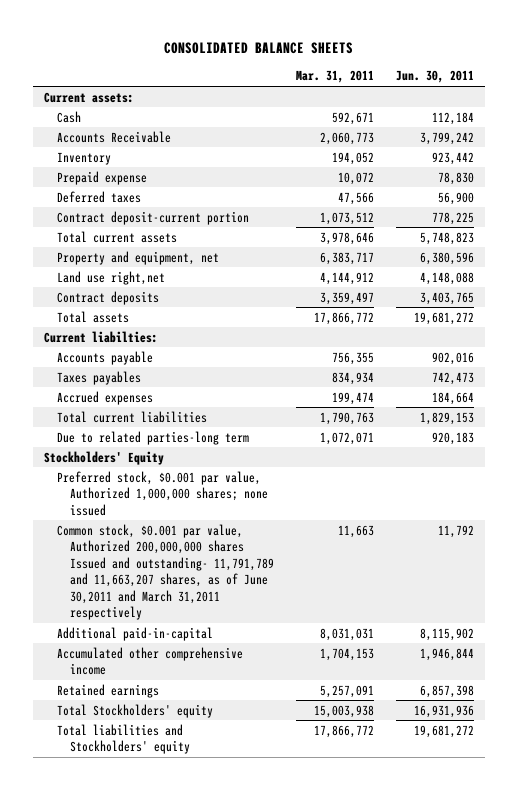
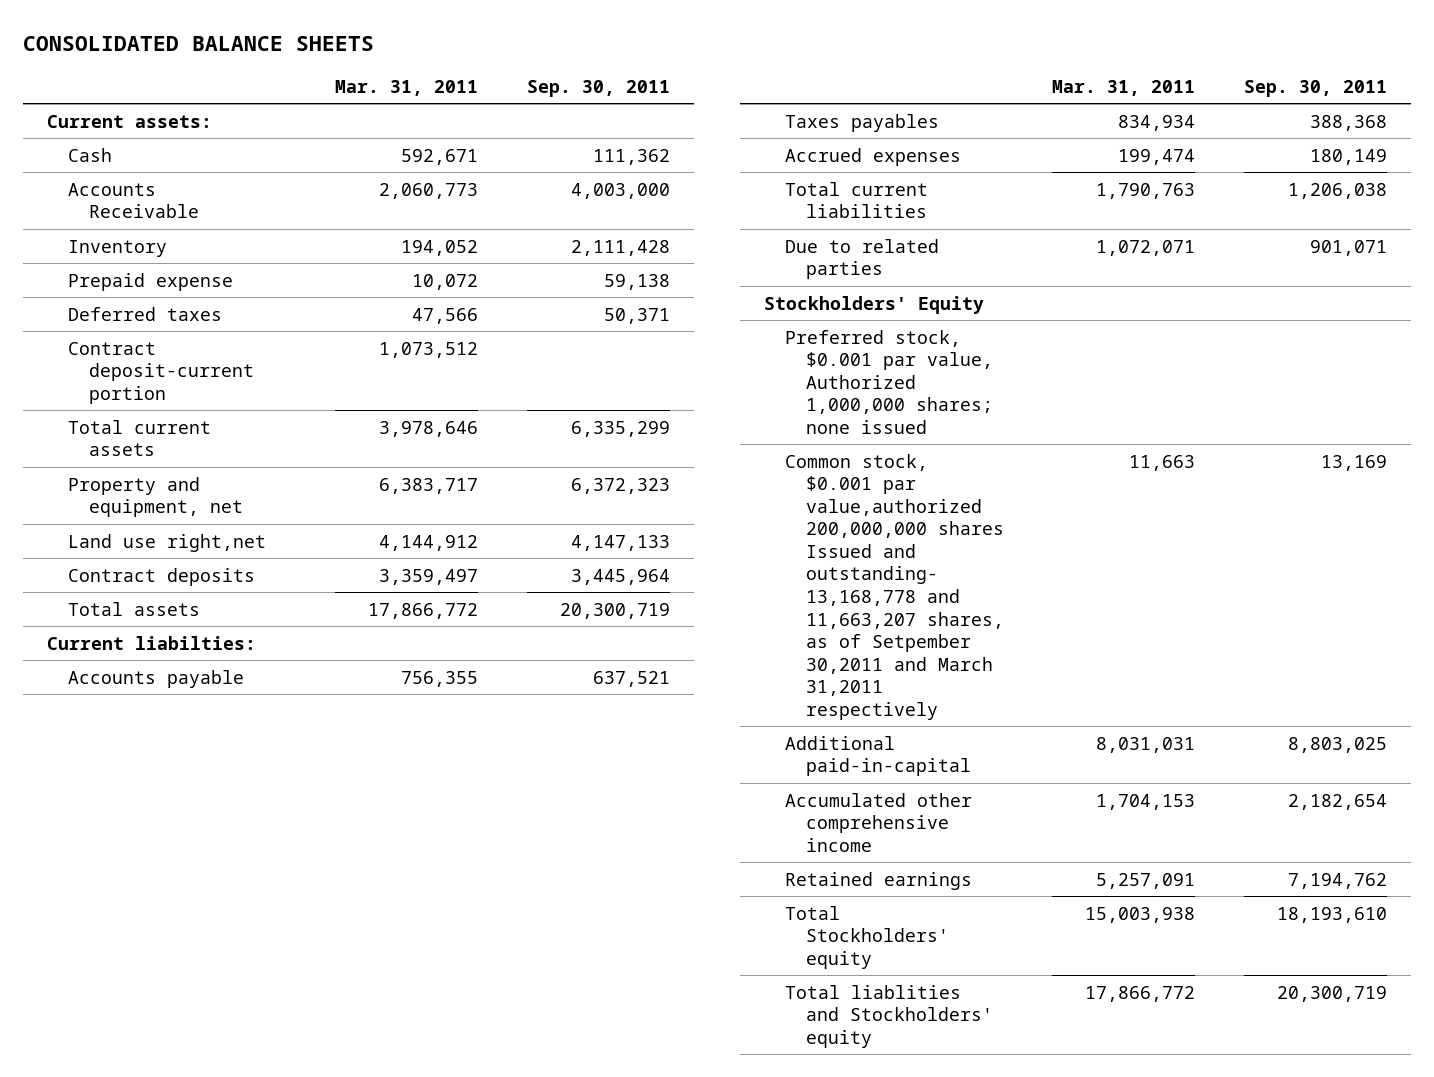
[395,70,474,84] Jun. 30, 2011 -> none
none -> [526,79,670,97] Sep. 30, 2011
[56,430,249,445] Due to related parties-long term -> [784,238,939,280] Due to related parties
[56,523,275,621] Common stock, $0.001 par value, Authorized 200,000,000 shares Issued and outstanding- 11,791,789 and 11,663,207 shares, as of June 30,2011 and March 31,2011 respectively -> [784,453,1004,720] Common stock, $0.001 par value,authorized 200,000,000 shares Issued and outstanding- 13,168,778 and 11,663,207 shares, as of Setpember 30,2011 and March 31,2011 respectively
[56,723,191,755] Total liabilities and Stockholders' equity -> [784,984,993,1048] Total liablities and Stockholders' equity

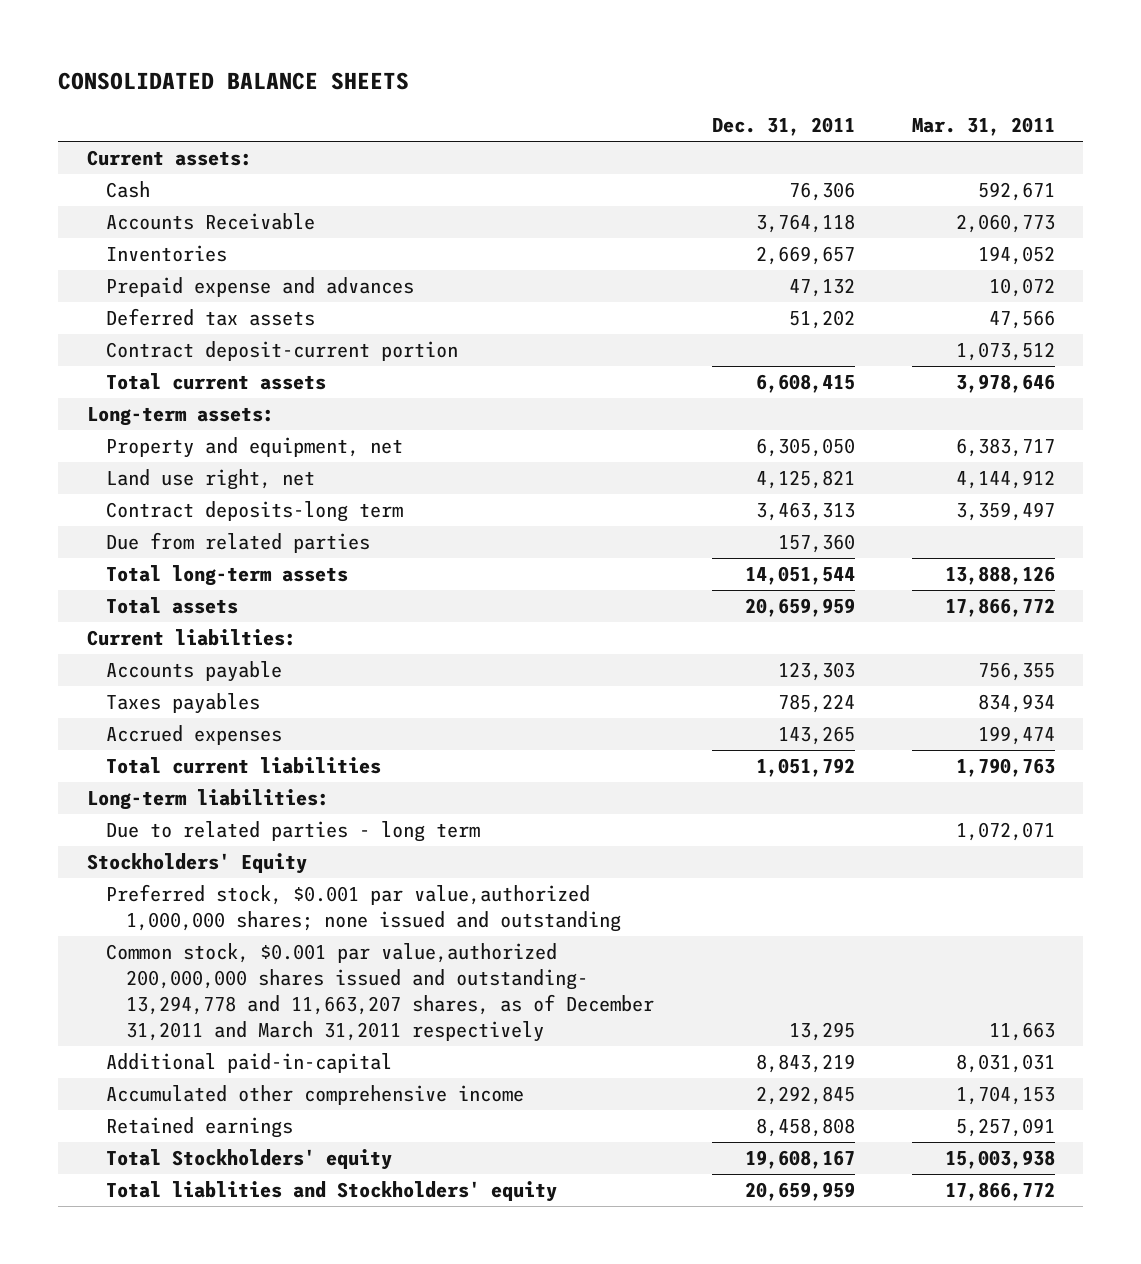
[526,79,670,97] Sep. 30, 2011 -> none
none -> [711,117,855,137] Dec. 31, 2011
[67,239,167,257] Inventory -> [106,245,228,263] Inventories
[67,272,233,291] Prepaid expense -> [106,277,415,298] Prepaid expense and advances
[67,306,222,321] Deferred taxes -> [106,308,316,327] Deferred tax assets
none -> [86,407,274,427] Long-term assets:
[67,533,266,552] Land use right,net -> [106,469,316,491] Land use right, net
[67,567,255,586] Contract deposits -> [106,501,404,523] Contract deposits-long term
none -> [106,532,371,554] Due from related parties
none -> [106,565,349,587] Total long-term assets
none -> [86,789,329,811] Long-term liabilities:
[784,238,939,280] Due to related parties -> [106,821,481,843] Due to related parties - long term
[784,329,993,434] Preferred stock, $0.001 par value, Authorized 1,000,000 shares; none issued -> [106,884,622,933] Preferred stock, $0.001 par value,authorized 1,000,000 shares; none issued and outstanding
[784,453,1004,720] Common stock, $0.001 par value,authorized 200,000,000 shares Issued and outstanding- 13,168,778 and 11,663,207 shares, as of Setpember 30,2011 and March 31,2011 respectively -> [106,943,655,1043] Common stock, $0.001 par value,authorized 200,000,000 shares issued and outstanding- 13,294,778 and 11,663,207 shares, as of December 31,2011 and March 31,2011 respectively

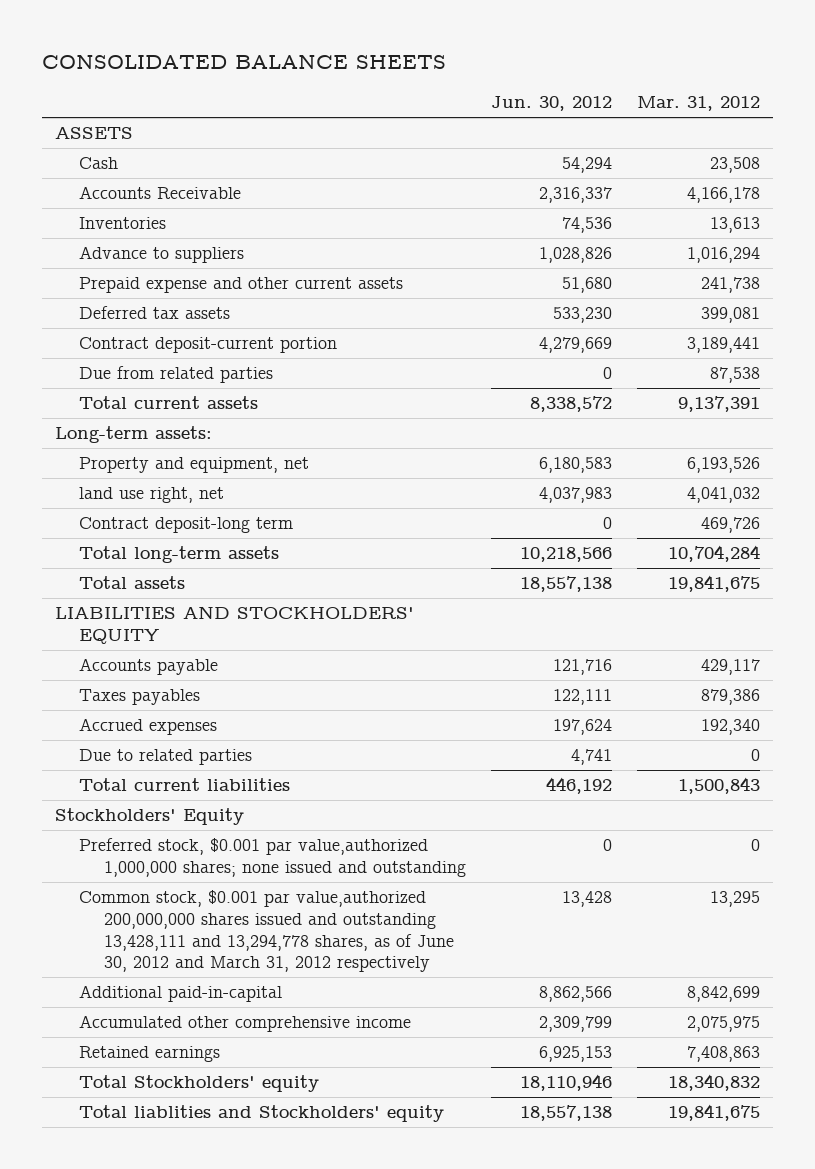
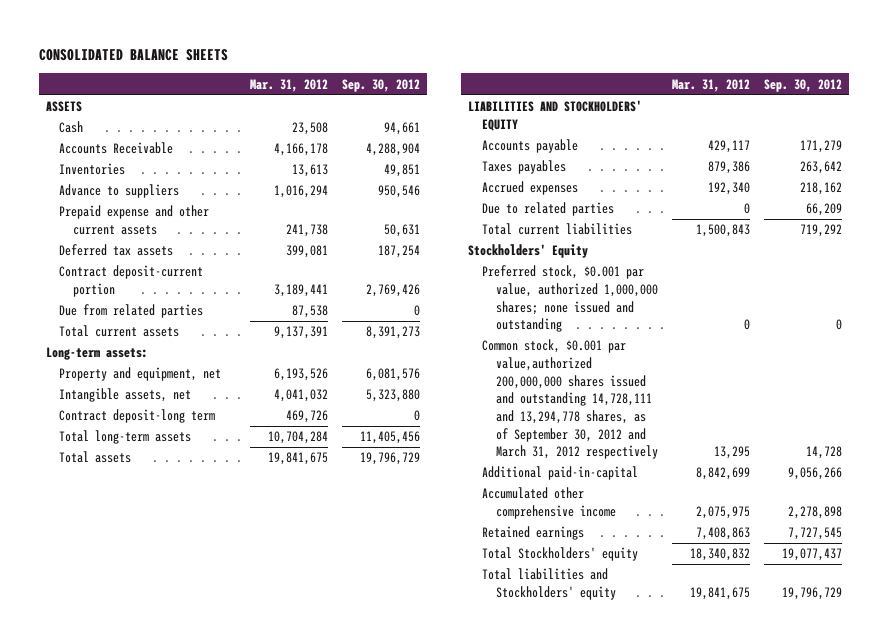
[491,96,613,112] Jun. 30, 2012 -> none
none -> [341,78,420,92] Sep. 30, 2012
[79,487,225,504] land use right, net -> [59,388,192,403] Intangible assets, net
[79,838,466,877] Preferred stock, $0.001 par value,authorized 1,000,000 shares; none issued and outstanding -> [481,265,658,333] Preferred stock, $0.001 par value, authorized 1,000,000 shares; none issued and outstanding
[79,890,454,973] Common stock, $0.001 par value,authorized 200,000,000 shares issued and outstanding 13,428,111 and 13,294,778 shares, as of June 30, 2012 and March 31, 2012 respectively -> [481,339,658,460] Common stock, $0.001 par value,authorized 200,000,000 shares issued and outstanding 14,728,111 and 13,294,778 shares, as of September 30, 2012 and March 31, 2012 respectively
[79,1105,445,1123] Total liablities and Stockholders' equity -> [481,568,616,601] Total liabilities and Stockholders' equity

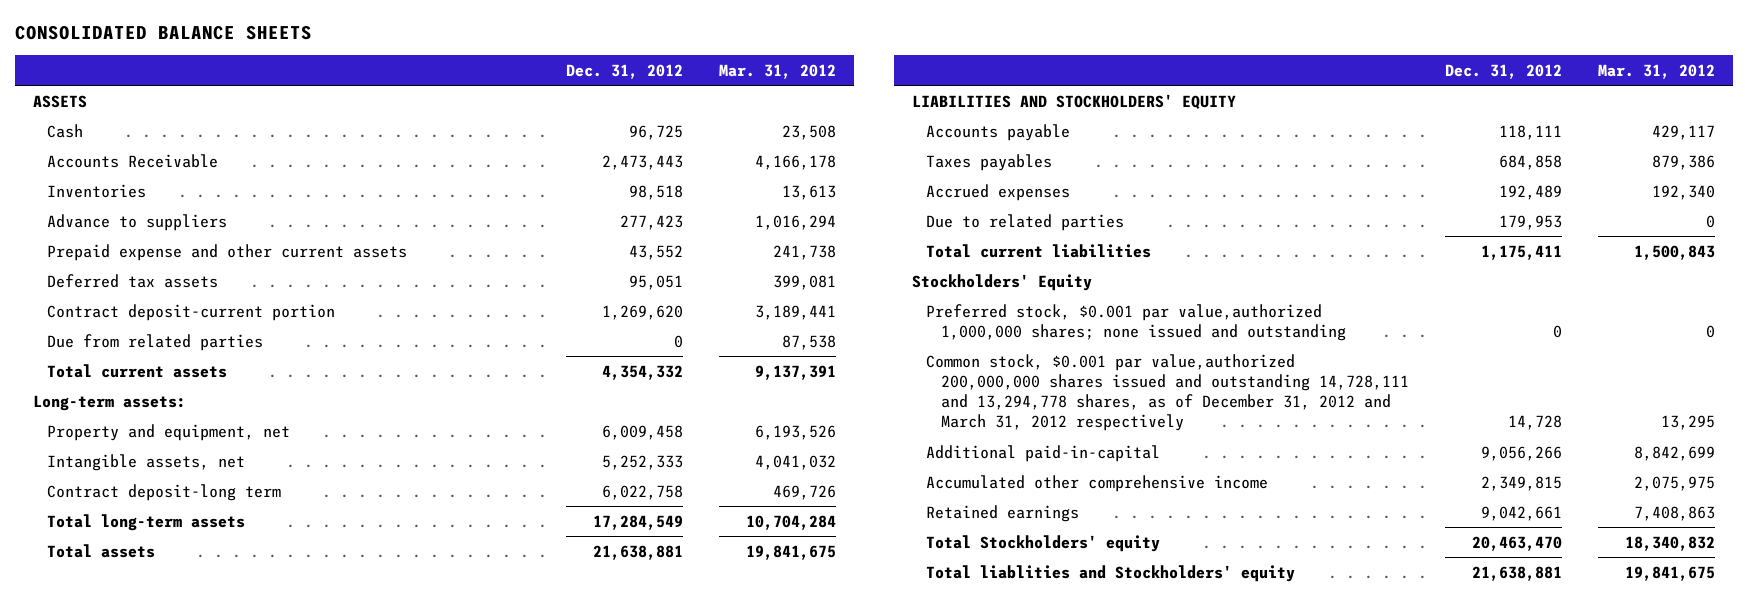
[341,78,420,92] Sep. 30, 2012 -> none
none -> [565,64,683,80] Dec. 31, 2012
[481,265,658,333] Preferred stock, $0.001 par value, authorized 1,000,000 shares; none issued and outstanding -> [926,303,1346,341] Preferred stock, $0.001 par value,authorized 1,000,000 shares; none issued and outstanding
[481,339,658,460] Common stock, $0.001 par value,authorized 200,000,000 shares issued and outstanding 14,728,111 and 13,294,778 shares, as of September 30, 2012 and March 31, 2012 respectively -> [926,353,1409,432] Common stock, $0.001 par value,authorized 200,000,000 shares issued and outstanding 14,728,111 and 13,294,778 shares, as of December 31, 2012 and March 31, 2012 respectively
[481,568,616,601] Total liabilities and Stockholders' equity -> [926,564,1296,582] Total liablities and Stockholders' equity

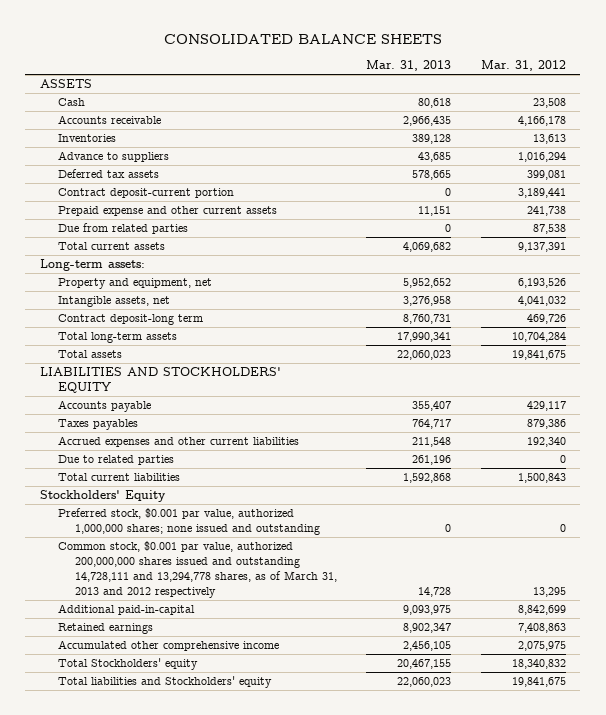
[565,64,683,80] Dec. 31, 2012 -> none
none -> [366,60,452,72] Mar. 31, 2013
[47,153,219,168] Accounts Receivable -> [57,115,161,125] Accounts receivable
[47,243,408,261] Prepaid expense and other current assets -> [57,206,277,217] Prepaid expense and other current assets
[926,183,1071,201] Accrued expenses -> [57,436,299,448] Accrued expenses and other current liabilities
[926,303,1346,341] Preferred stock, $0.001 par value,authorized 1,000,000 shares; none issued and outstanding -> [57,508,321,536] Preferred stock, $0.001 par value, authorized 1,000,000 shares; none issued and outstanding
[926,353,1409,432] Common stock, $0.001 par value,authorized 200,000,000 shares issued and outstanding 14,728,111 and 13,294,778 shares, as of December 31, 2012 and March 31, 2012 respectively -> [57,541,338,599] Common stock, $0.001 par value, authorized 200,000,000 shares issued and outstanding 14,728,111 and 13,294,778 shares, as of March 31, 2013 and 2012 respectively
[926,474,1269,492] Accumulated other comprehensive income -> [57,640,279,652] Accumulated other comprehensive income
[926,564,1296,582] Total liablities and Stockholders' equity -> [57,676,272,689] Total liabilities and Stockholders' equity

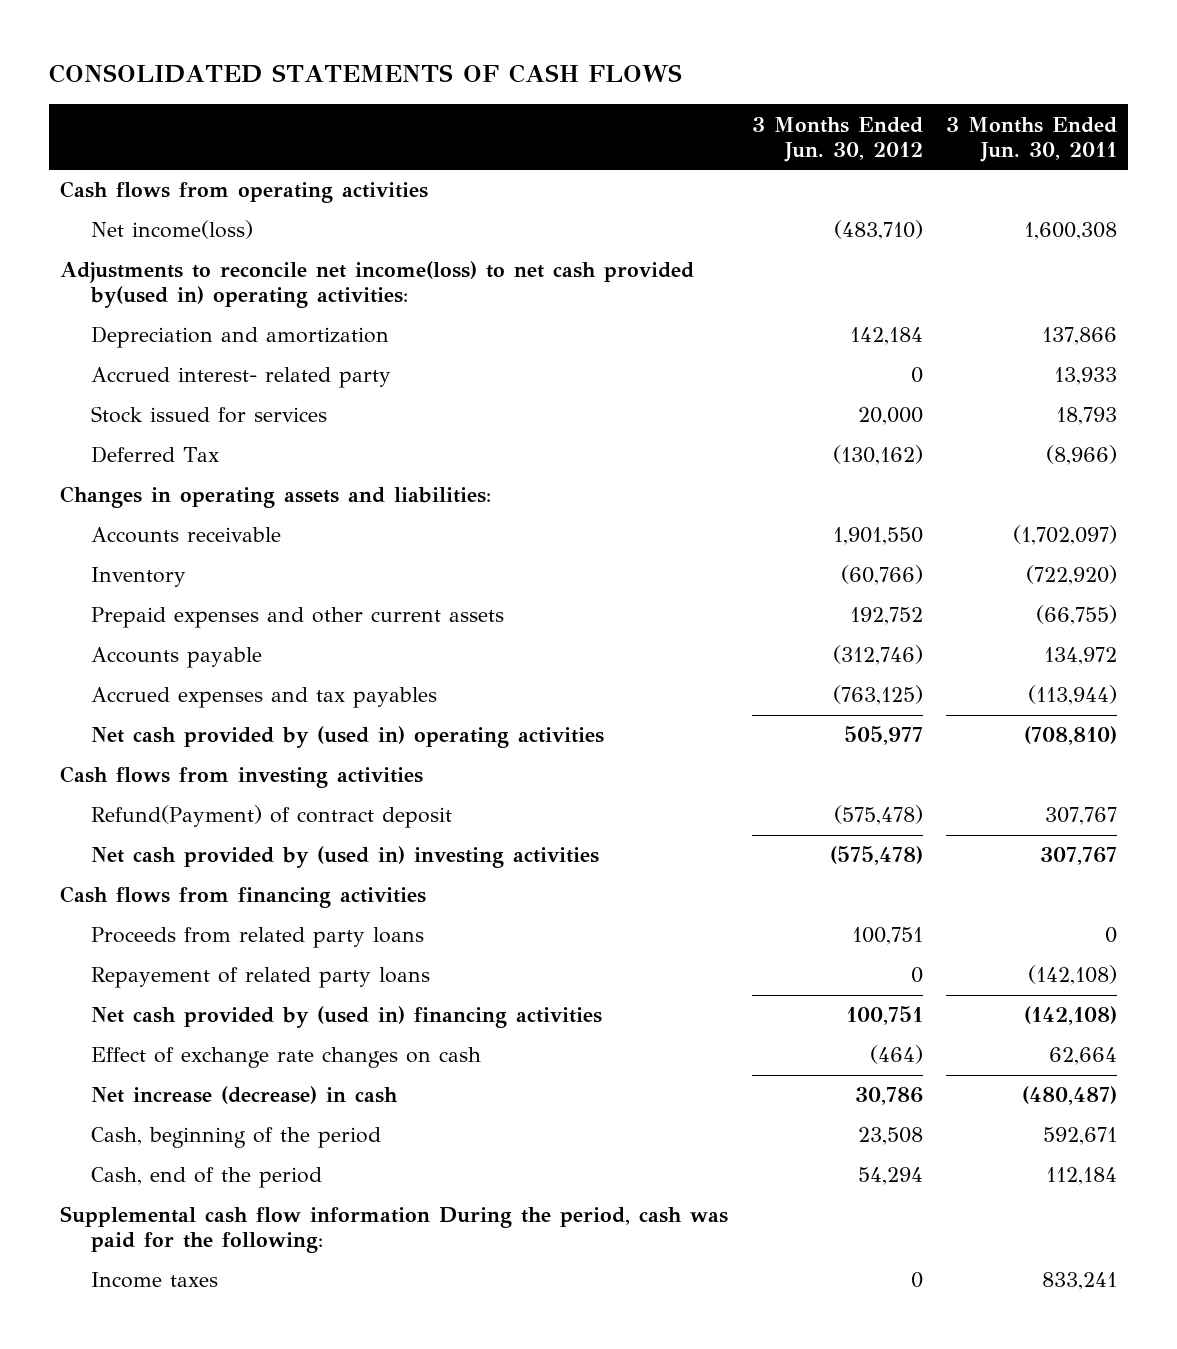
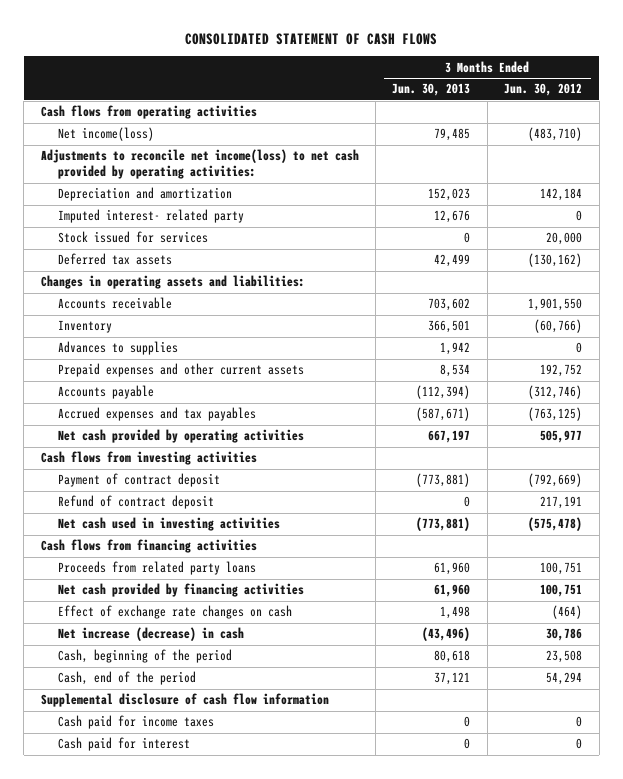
[48,64,682,84] CONSOLIDATED STATEMENTS OF CASH FLOWS -> [185,32,438,45] CONSOLIDATED STATEMENT OF CASH FLOWS
[945,116,1117,162] 3 Months Ended Jun. 30, 2011 -> none
none -> [392,83,471,97] Jun. 30, 2013
[60,261,695,309] Adjustments to reconcile net income(loss) to net cash provided by(used in) operating activities: -> [40,149,359,180] Adjustments to reconcile net income(loss) to net cash provided by operating activities:
[91,367,392,389] Accrued interest- related party -> [58,209,245,224] Imputed interest- related party
[91,446,220,464] Deferred Tax -> [58,253,173,266] Deferred tax assets
none -> [58,341,179,356] Advances to supplies
[91,726,605,749] Net cash provided by (used in) operating activities -> [58,429,305,444] Net cash provided by operating activities
none -> [58,473,221,488] Payment of contract deposit
[91,805,453,829] Refund(Payment) of contract deposit -> [58,495,215,510] Refund of contract deposit
[833,805,923,826] (575,478) -> [540,496,583,510] 217,191
[91,846,600,869] Net cash provided by (used in) investing activities -> [58,517,281,532] Net cash used in investing activities
[91,967,431,989] Repayement of related party loans -> none
[91,1006,603,1029] Net cash provided by (used in) financing activities -> [58,583,305,598] Net cash provided by financing activities
[60,1206,729,1254] Supplemental cash flow information During the period, cash was paid for the following: -> none
none -> [40,693,329,708] Supplemental disclosure of cash flow information
[91,1272,219,1289] Income taxes -> [58,715,215,730] Cash paid for income taxes
none -> [58,737,191,752] Cash paid for interest

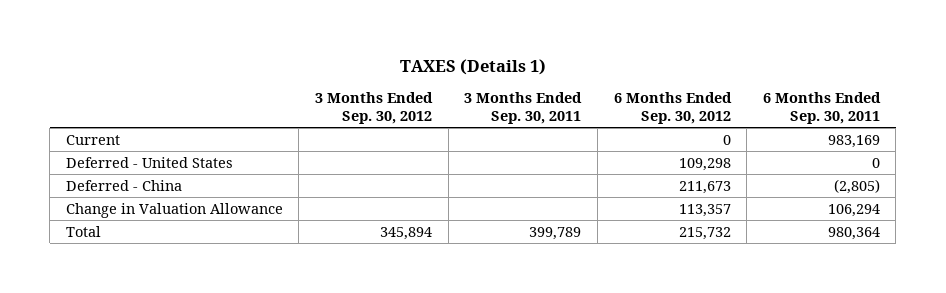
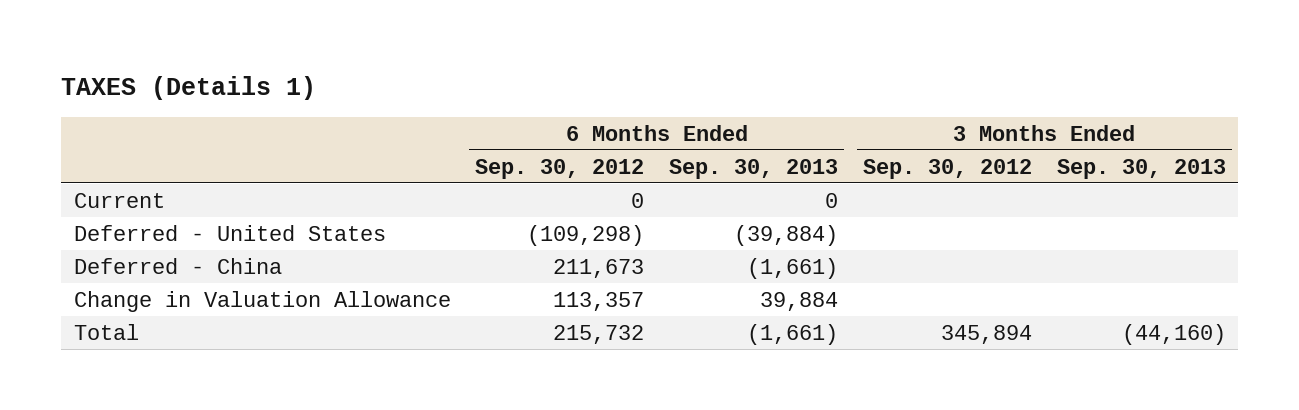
[464,92,583,124] 3 Months Ended Sep. 30, 2011 -> none
[762,92,881,124] 6 Months Ended Sep. 30, 2011 -> none
none -> [669,158,839,179] Sep. 30, 2013
none -> [1056,158,1226,179] Sep. 30, 2013
[678,157,731,171] 109,298 -> [527,224,645,246] (109,298)

